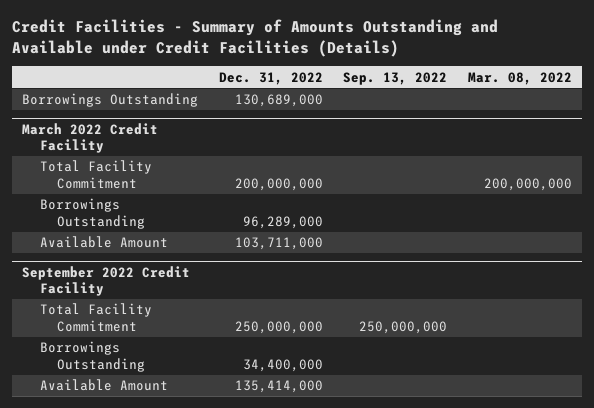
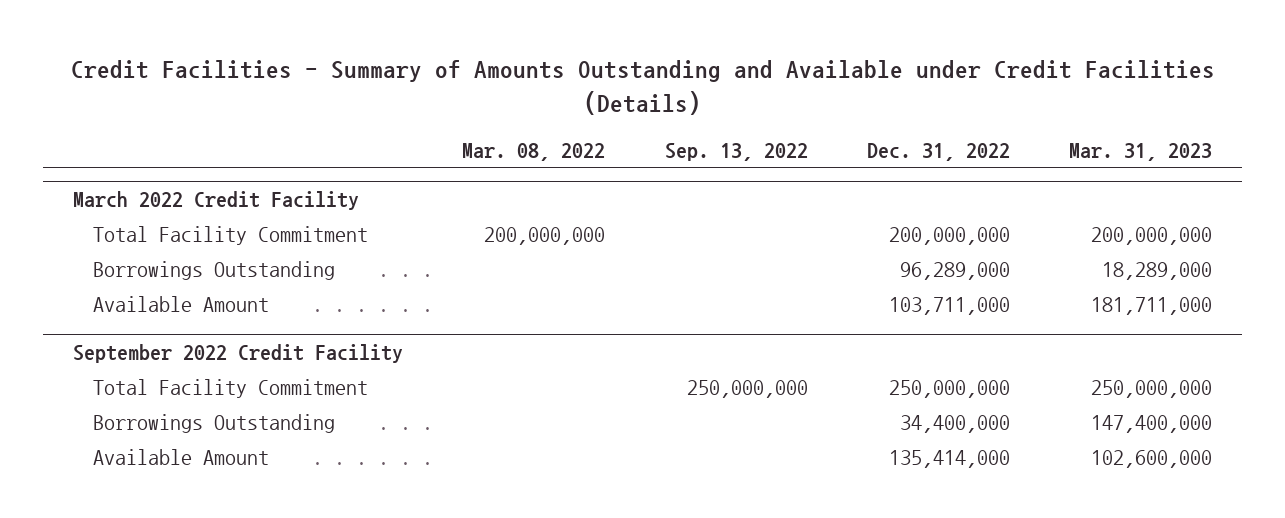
none -> [1069,143,1213,162] Mar. 31, 2023
[22,93,199,108] Borrowings Outstanding -> none

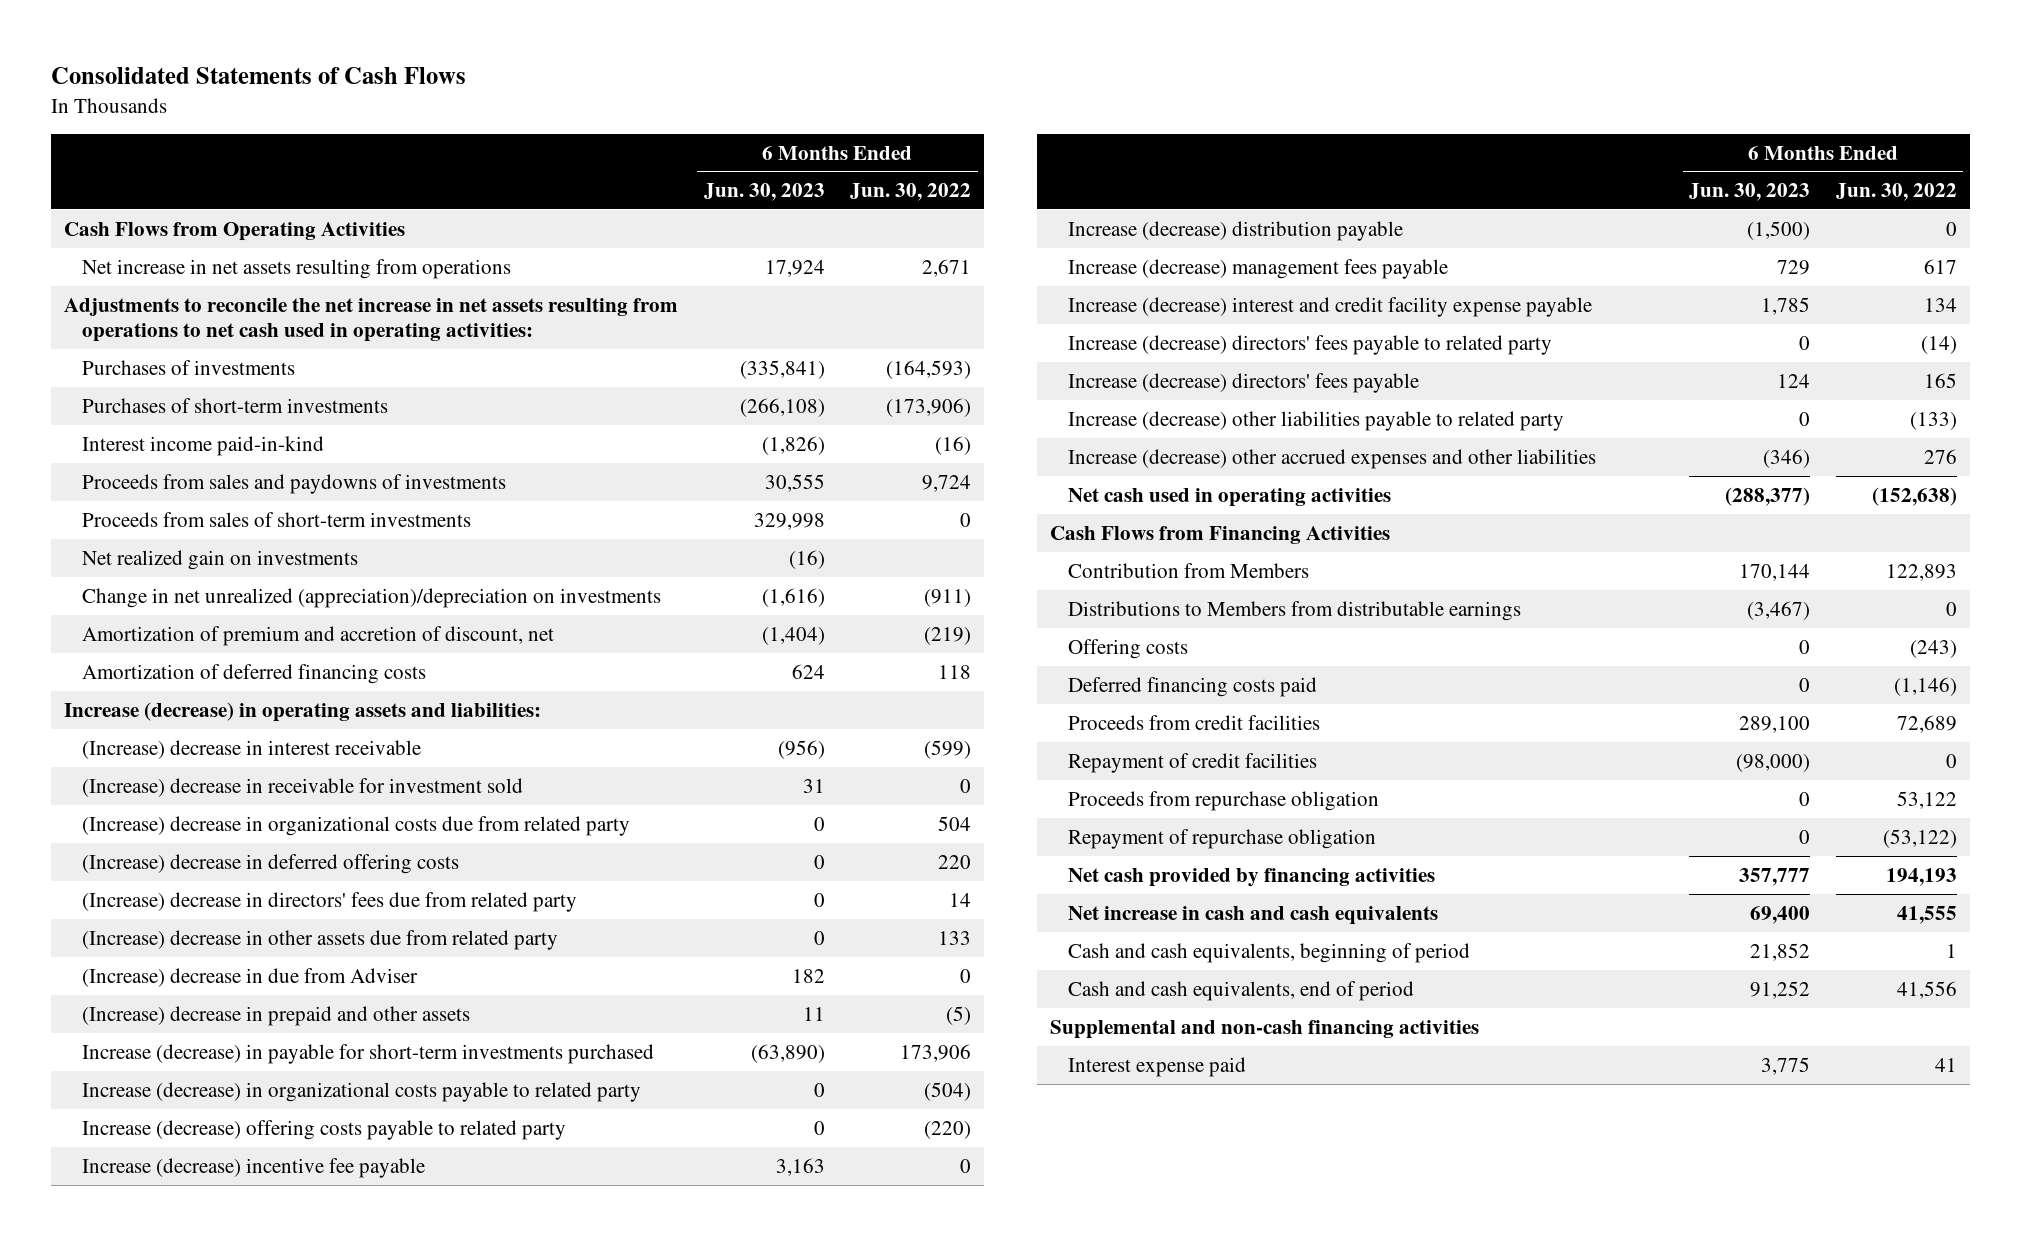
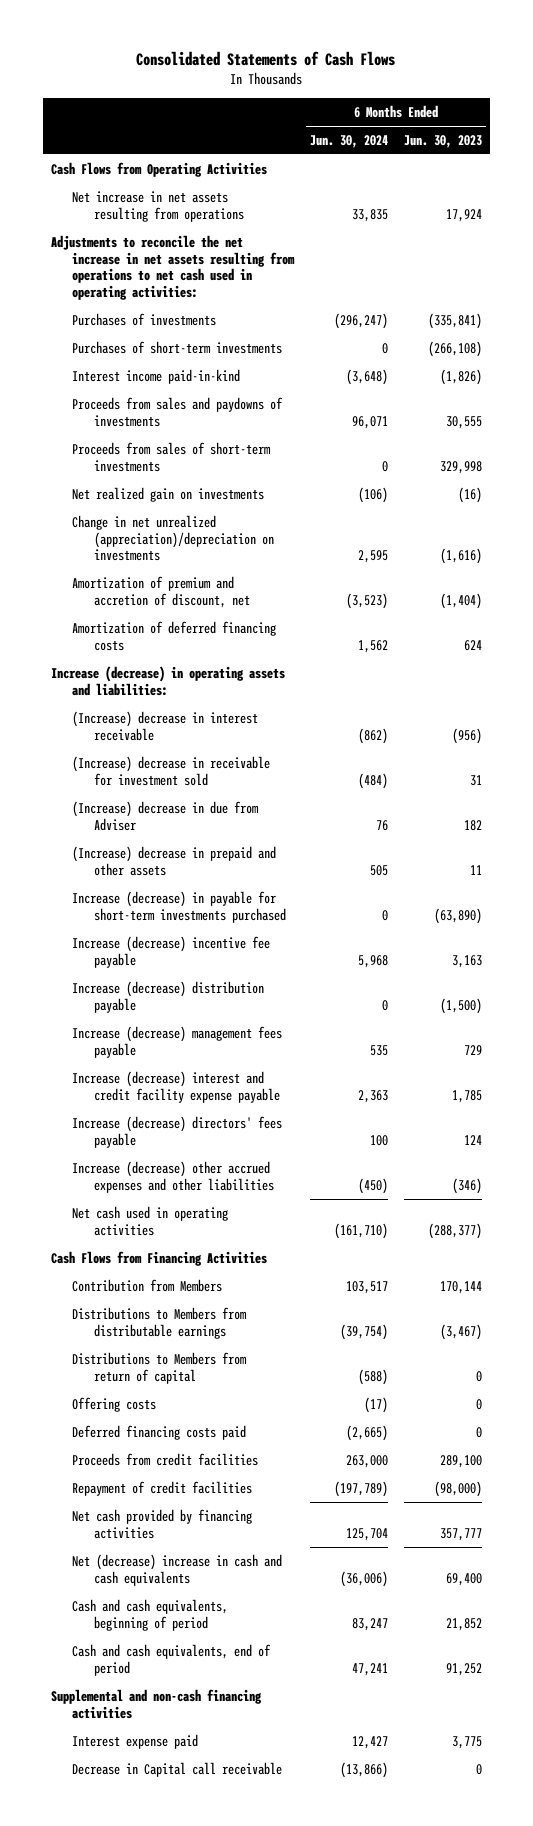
[850,183,972,202] Jun. 30, 2022 -> none
none -> [310,134,389,148] Jun. 30, 2024
[82,815,631,836] (Increase) decrease in organizational costs due from related party -> none
[82,853,460,874] (Increase) decrease in deferred offering costs -> none
[82,891,578,912] (Increase) decrease in directors' fees due from related party -> none
[82,929,559,950] (Increase) decrease in other assets due from related party -> none
[82,1081,642,1102] Increase (decrease) in organizational costs payable to related party -> none
[82,1119,567,1140] Increase (decrease) offering costs payable to related party -> none
[1068,334,1553,355] Increase (decrease) directors' fees payable to related party -> none
[1068,410,1565,431] Increase (decrease) other liabilities payable to related party -> none
none -> [72,1351,248,1384] Distributions to Members from return of capital
[1068,790,1380,811] Proceeds from repurchase obligation -> none
[1068,828,1377,849] Repayment of repurchase obligation -> none
[1068,905,1439,925] Net increase in cash and cash equivalents -> [72,1553,283,1586] Net (decrease) increase in cash and cash equivalents
none -> [72,1761,283,1777] Decrease in Capital call receivable

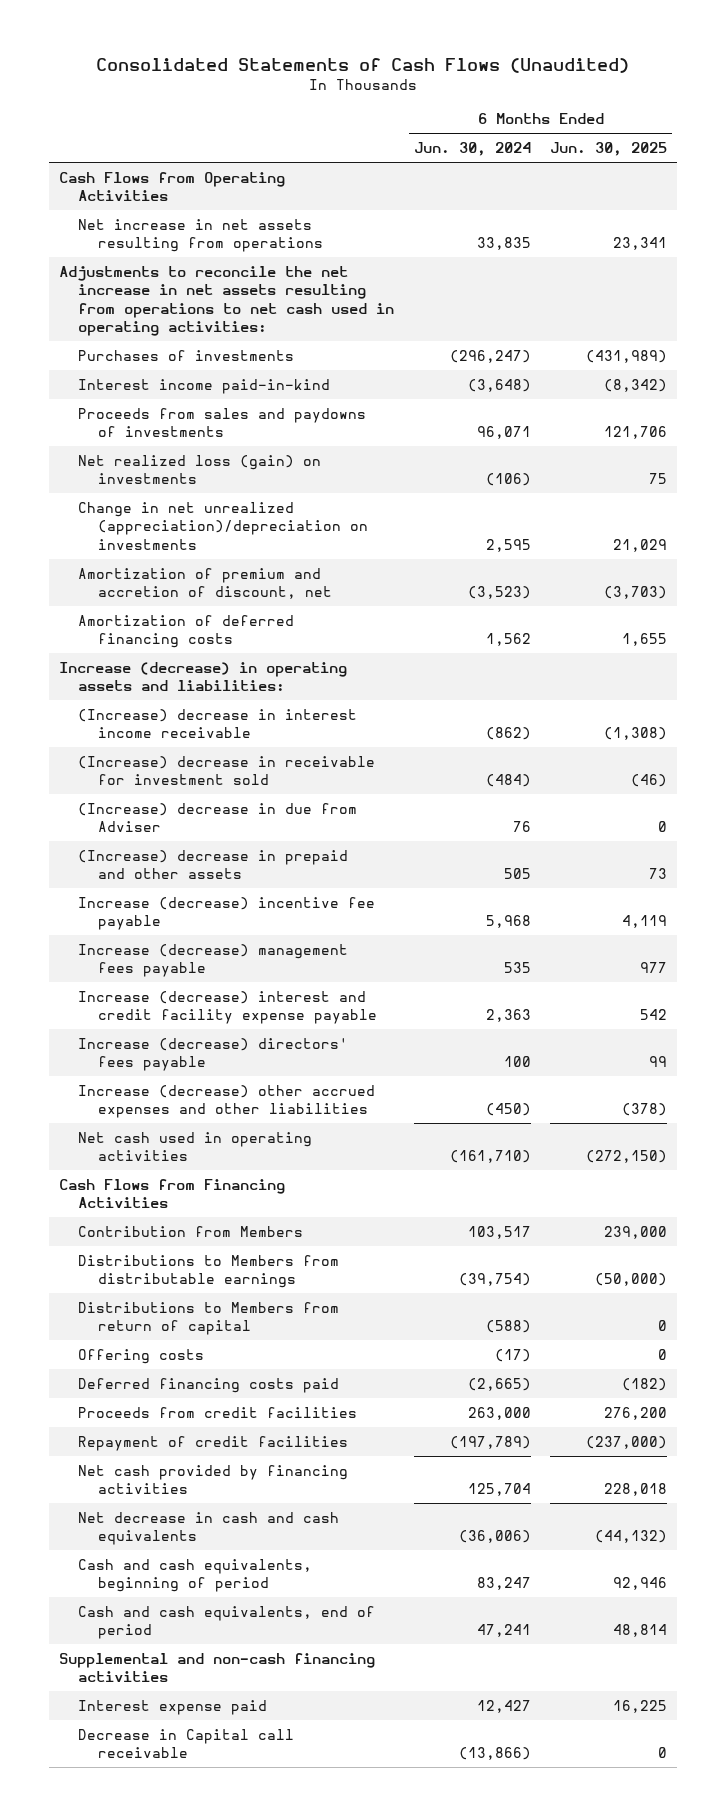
[136,50,396,66] Consolidated Statements of Cash Flows -> [95,57,629,73] Consolidated Statements of Cash Flows (Unaudited)
[403,134,482,148] Jun. 30, 2023 -> none
none -> [550,142,668,157] Jun. 30, 2025
[72,340,283,354] Purchases of short-term investments -> none
[72,441,272,472] Proceeds from sales of short-term investments -> none
[72,486,265,502] Net realized gain on investments -> [78,454,322,485] Net realized loss (gain) on investments
[72,710,259,741] (Increase) decrease in interest receivable -> [78,708,358,739] (Increase) decrease in interest income receivable
[72,890,286,923] Increase (decrease) in payable for short-term investments purchased -> none
[72,980,265,1013] Increase (decrease) distribution payable -> none
[72,1553,283,1586] Net (decrease) increase in cash and cash equivalents -> [78,1511,340,1546] Net decrease in cash and cash equivalents

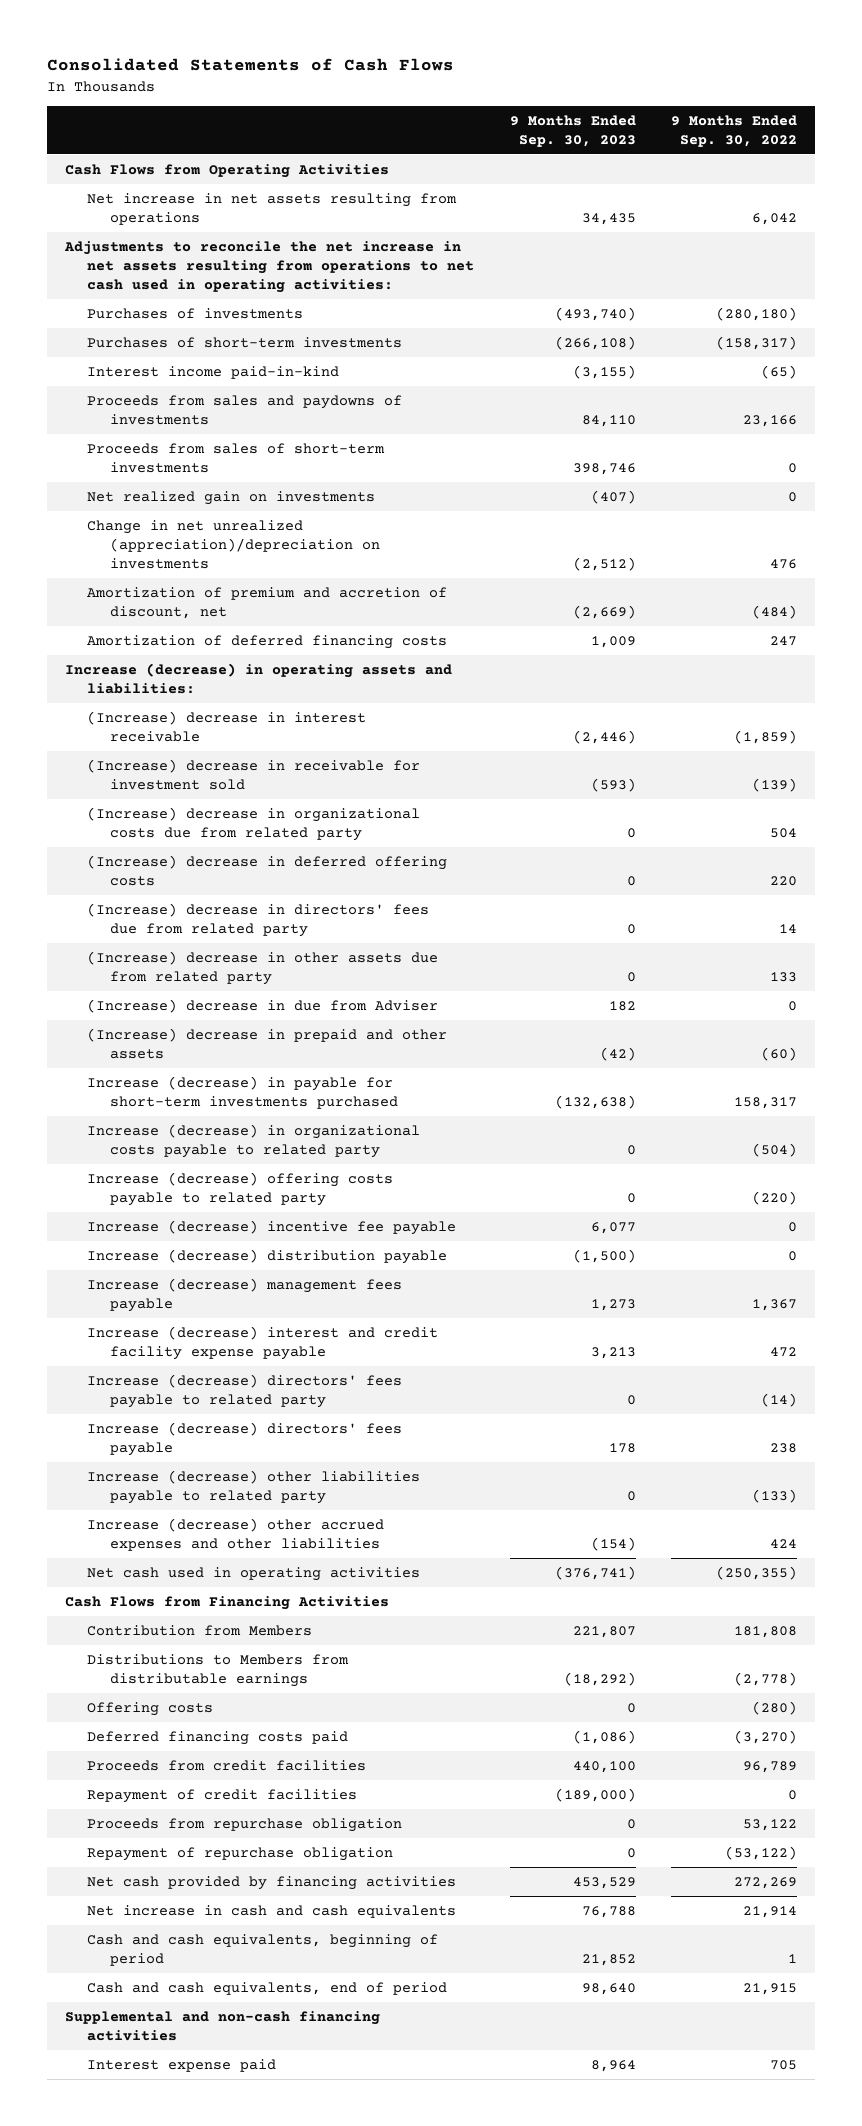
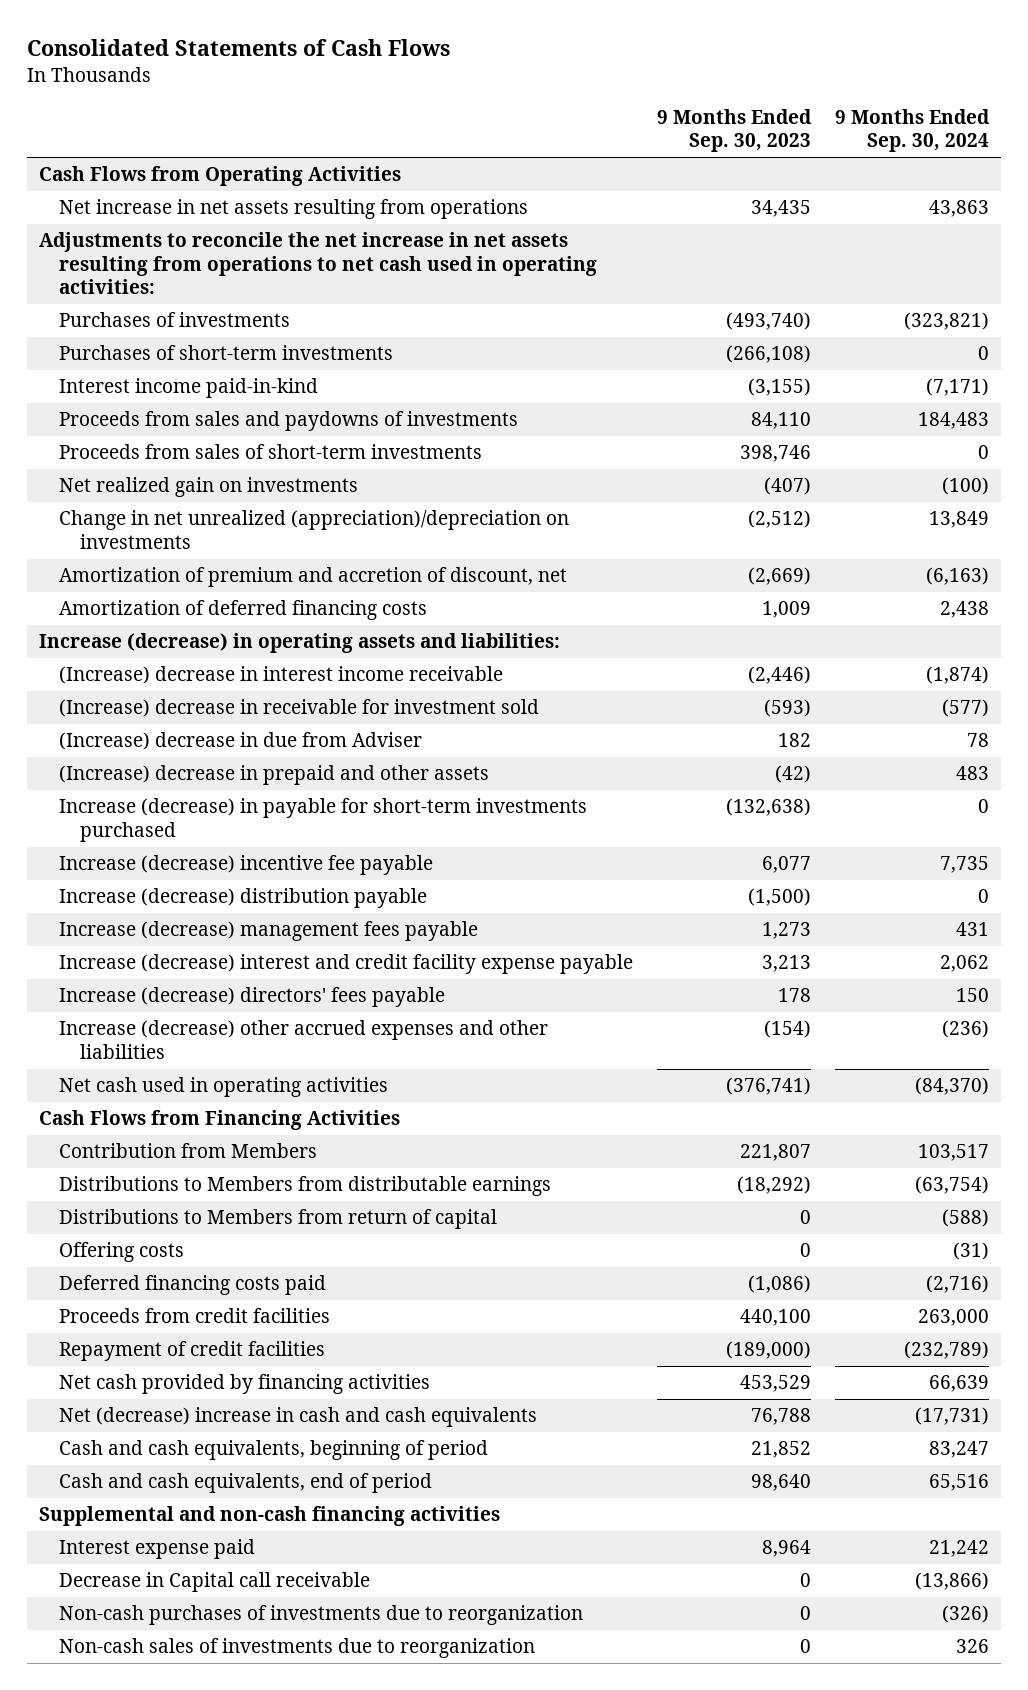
[670,114,797,147] 9 Months Ended Sep. 30, 2022 -> none
none -> [834,109,990,153] 9 Months Ended Sep. 30, 2024
[87,710,367,742] (Increase) decrease in interest receivable -> [59,666,504,685] (Increase) decrease in interest income receivable
[87,806,421,841] (Increase) decrease in organizational costs due from related party -> none
[87,854,448,886] (Increase) decrease in deferred offering costs -> none
[87,902,430,937] (Increase) decrease in directors' fees due from related party -> none
[87,950,439,985] (Increase) decrease in other assets due from related party -> none
[87,1123,421,1158] Increase (decrease) in organizational costs payable to related party -> none
[87,1171,394,1206] Increase (decrease) offering costs payable to related party -> none
[87,1373,403,1408] Increase (decrease) directors' fees payable to related party -> none
[87,1469,421,1504] Increase (decrease) other liabilities payable to related party -> none
none -> [59,1209,498,1230] Distributions to Members from return of capital
[87,1817,403,1832] Proceeds from repurchase obligation -> none
[87,1846,394,1861] Repayment of repurchase obligation -> none
[87,1904,457,1918] Net increase in cash and cash equivalents -> [59,1407,538,1428] Net (decrease) increase in cash and cash equivalents
none -> [59,1572,371,1593] Decrease in Capital call receivable
none -> [59,1605,584,1626] Non-cash purchases of investments due to reorganization
none -> [59,1638,536,1659] Non-cash sales of investments due to reorganization

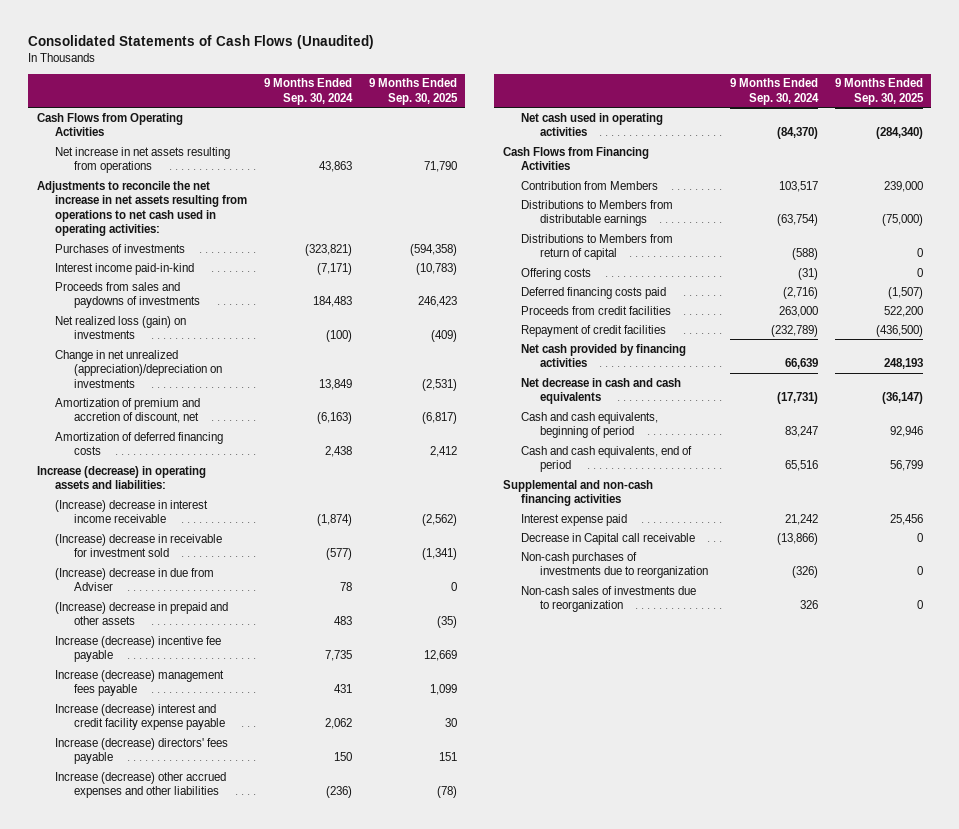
[26,39,450,57] Consolidated Statements of Cash Flows -> [28,35,375,50] Consolidated Statements of Cash Flows (Unaudited)
[657,109,813,153] 9 Months Ended Sep. 30, 2023 -> none
none -> [368,78,458,105] 9 Months Ended Sep. 30, 2025
[59,345,394,361] Purchases of short-term investments -> none
[59,444,483,460] Proceeds from sales of short-term investments -> none
[59,477,359,498] Net realized gain on investments -> [55,315,187,340] Net realized loss (gain) on investments
[59,798,588,842] Increase (decrease) in payable for short-term investments purchased -> none
[59,888,428,909] Increase (decrease) distribution payable -> none
[59,1407,538,1428] Net (decrease) increase in cash and cash equivalents -> [521,377,682,405] Net decrease in cash and cash equivalents

